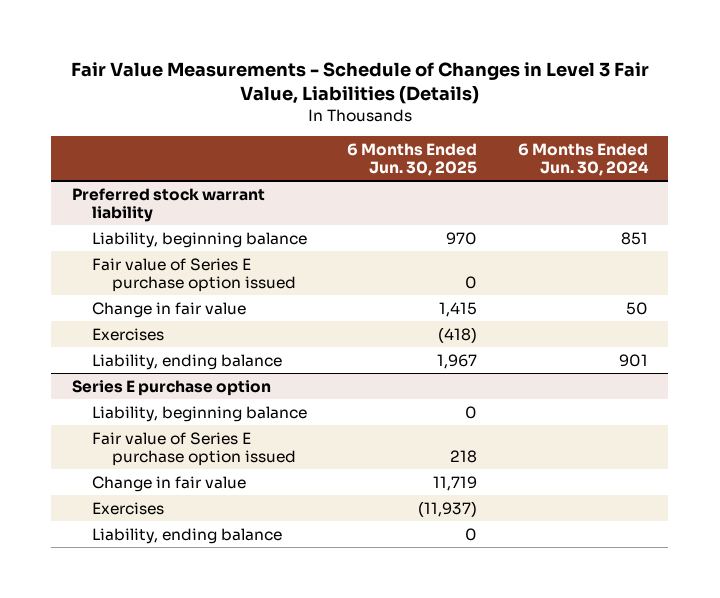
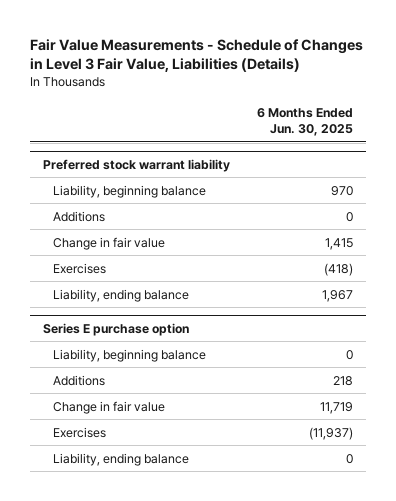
[517,142,649,176] 6 Months Ended Jun. 30, 2024 -> none
[91,257,296,292] Fair value of Series E purchase option issued -> [53,210,106,222] Additions
[91,431,296,466] Fair value of Series E purchase option issued -> [53,374,106,386] Additions

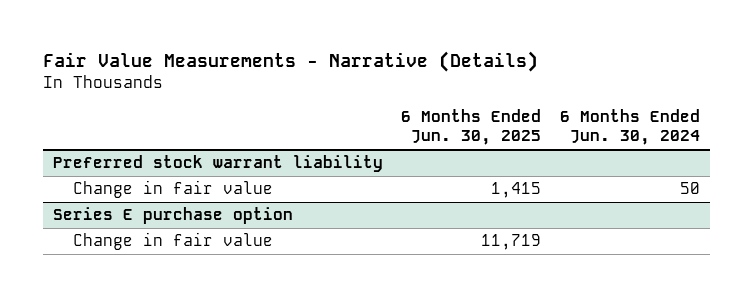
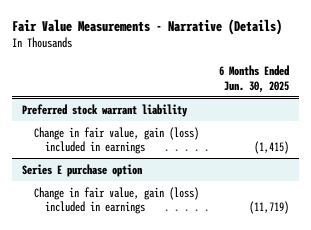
[560,108,701,146] 6 Months Ended Jun. 30, 2024 -> none
[72,180,273,199] Change in fair value -> [33,126,199,155] Change in fair value, gain (loss) included in earnings
[491,182,542,199] 1,415 -> [254,141,290,155] (1,415)
[72,232,273,251] Change in fair value -> [33,186,199,215] Change in fair value, gain (loss) included in earnings
[481,234,542,251] 11,719 -> [249,201,290,215] (11,719)

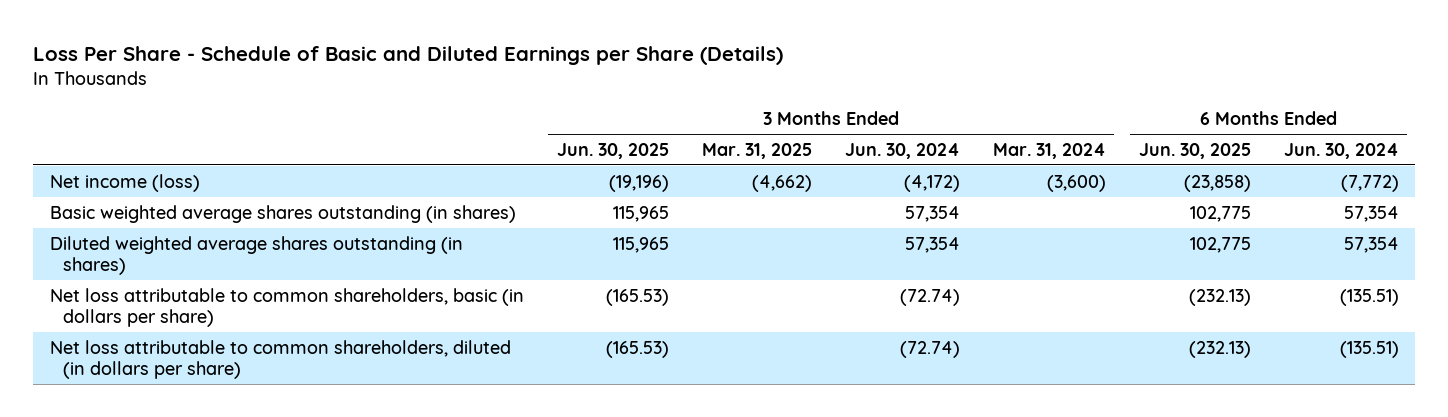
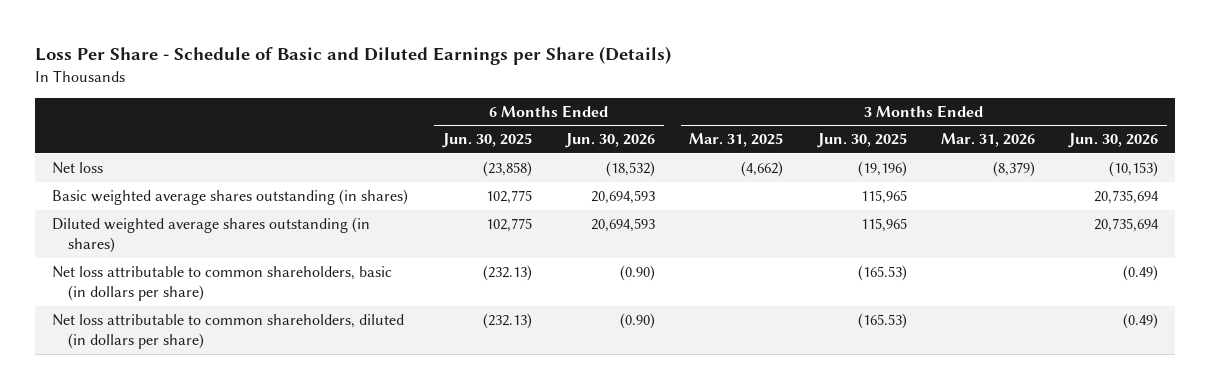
[844,142,960,159] Jun. 30, 2024 -> none
[992,142,1106,159] Mar. 31, 2024 -> none
[1283,142,1399,159] Jun. 30, 2024 -> none
none -> [565,133,656,149] Jun. 30, 2026
none -> [940,133,1035,148] Mar. 31, 2026
none -> [1068,133,1159,149] Jun. 30, 2026
[49,173,200,192] Net income (loss) -> [52,161,104,174] Net loss

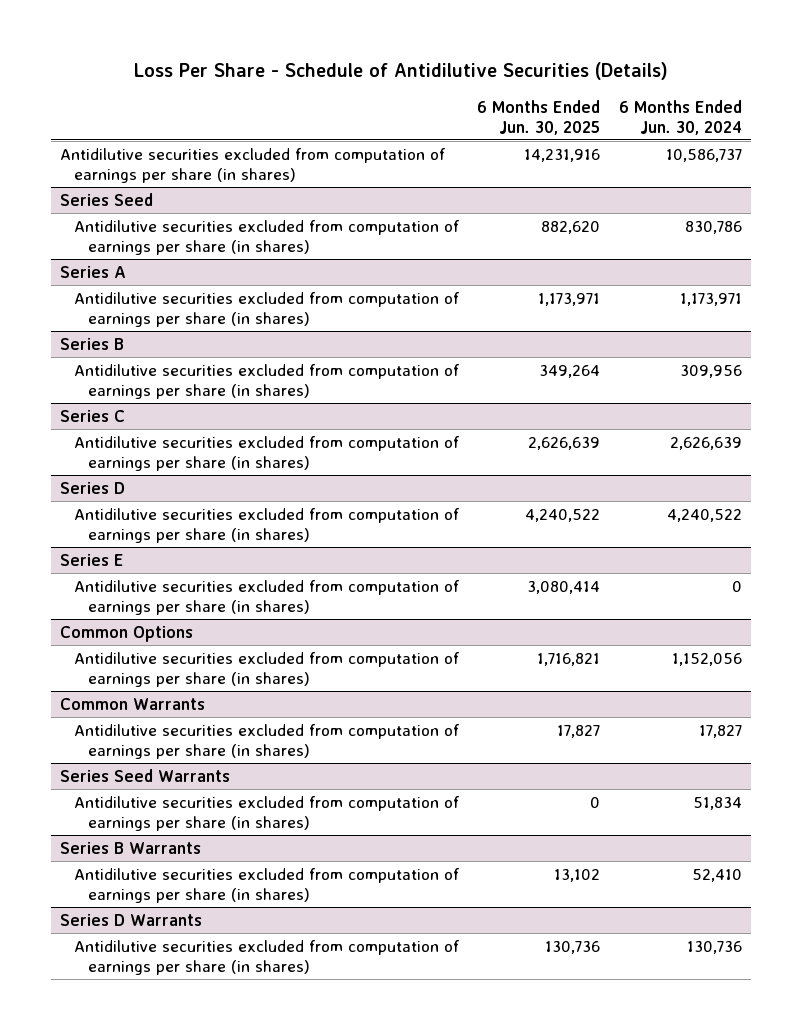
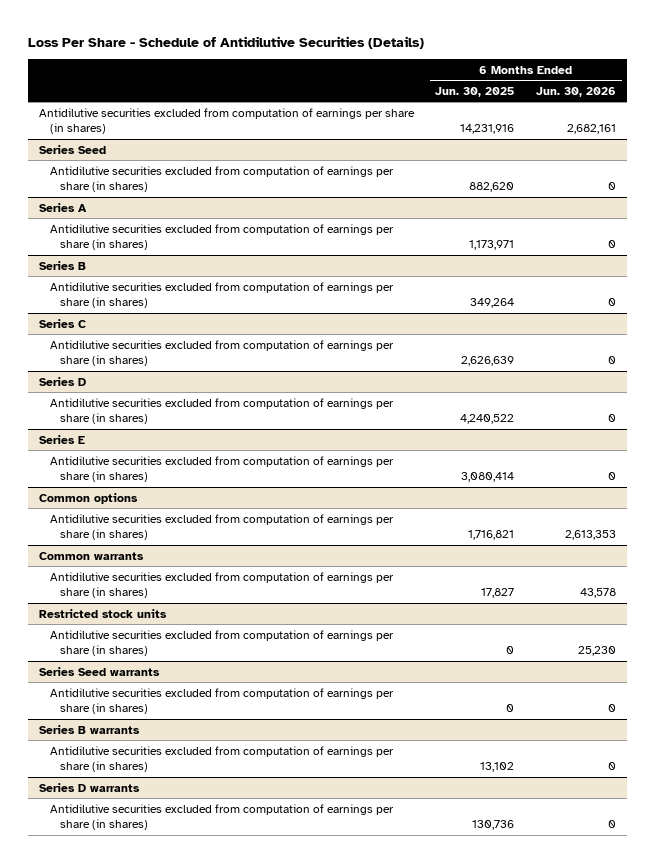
[618,99,742,135] 6 Months Ended Jun. 30, 2024 -> none
none -> [536,86,617,97] Jun. 30, 2026
[59,625,193,642] Common Options -> [38,492,138,504] Common options
[59,697,205,710] Common Warrants -> [38,551,144,560] Common warrants
[59,768,230,782] Series Seed Warrants -> none
none -> [38,608,167,618] Restricted stock units
none -> [38,666,160,676] Series Seed warrants
none -> [49,687,394,715] Antidilutive securities excluded from computation of earnings per share (in shares)
[59,841,201,854] Series B Warrants -> [38,724,140,734] Series B warrants
[59,913,202,926] Series D Warrants -> [38,782,140,792] Series D warrants

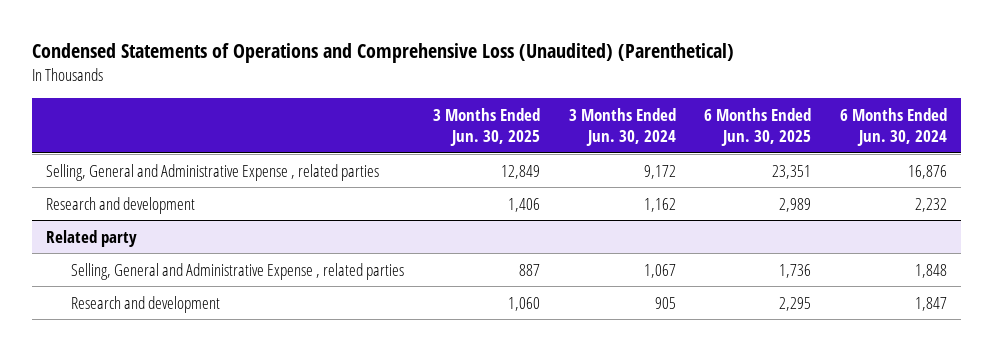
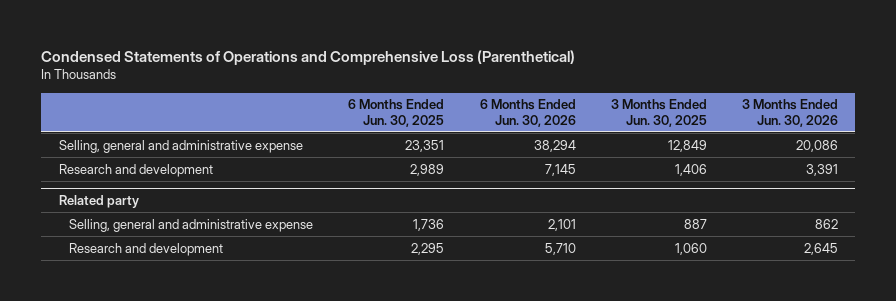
[31,43,734,64] Condensed Statements of Operations and Comprehensive Loss (Unaudited) (Parenthetical) -> [41,49,576,65] Condensed Statements of Operations and Comprehensive Loss (Parenthetical)
[568,107,676,147] 3 Months Ended Jun. 30, 2024 -> none
[840,107,948,147] 6 Months Ended Jun. 30, 2024 -> none
none -> [479,99,576,127] 6 Months Ended Jun. 30, 2026
none -> [741,99,838,127] 3 Months Ended Jun. 30, 2026
[46,163,380,181] Selling, General and Administrative Expense , related parties -> [58,139,303,153] Selling, general and administrative expense
[71,262,405,280] Selling, General and Administrative Expense , related parties -> [69,218,314,232] Selling, general and administrative expense

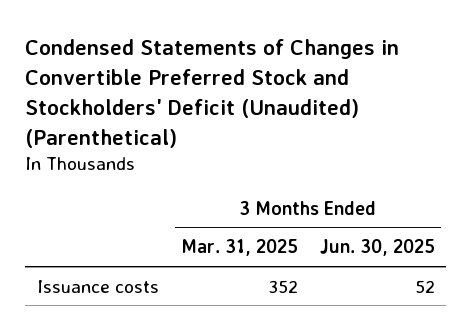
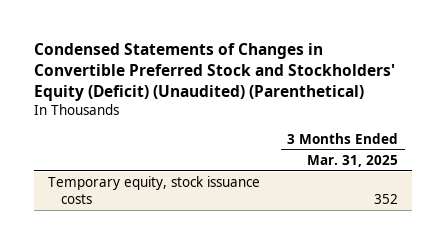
[25,39,400,148] Condensed Statements of Changes in Convertible Preferred Stock and Stockholders' Deficit (Unaudited) (Parenthetical) -> [33,42,395,102] Condensed Statements of Changes in Convertible Preferred Stock and Stockholders' Equity (Deficit) (Unaudited) (Parenthetical)
[320,239,436,257] Jun. 30, 2025 -> none
[36,279,159,293] Issuance costs -> [47,176,260,205] Temporary equity, stock issuance costs

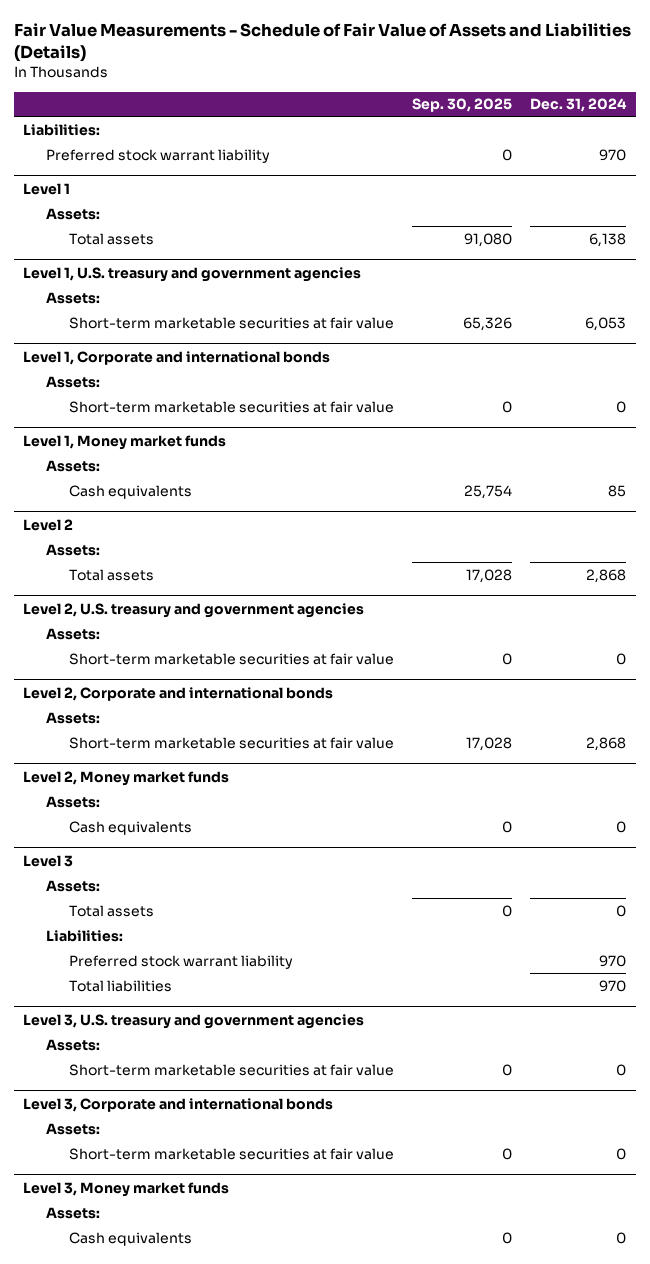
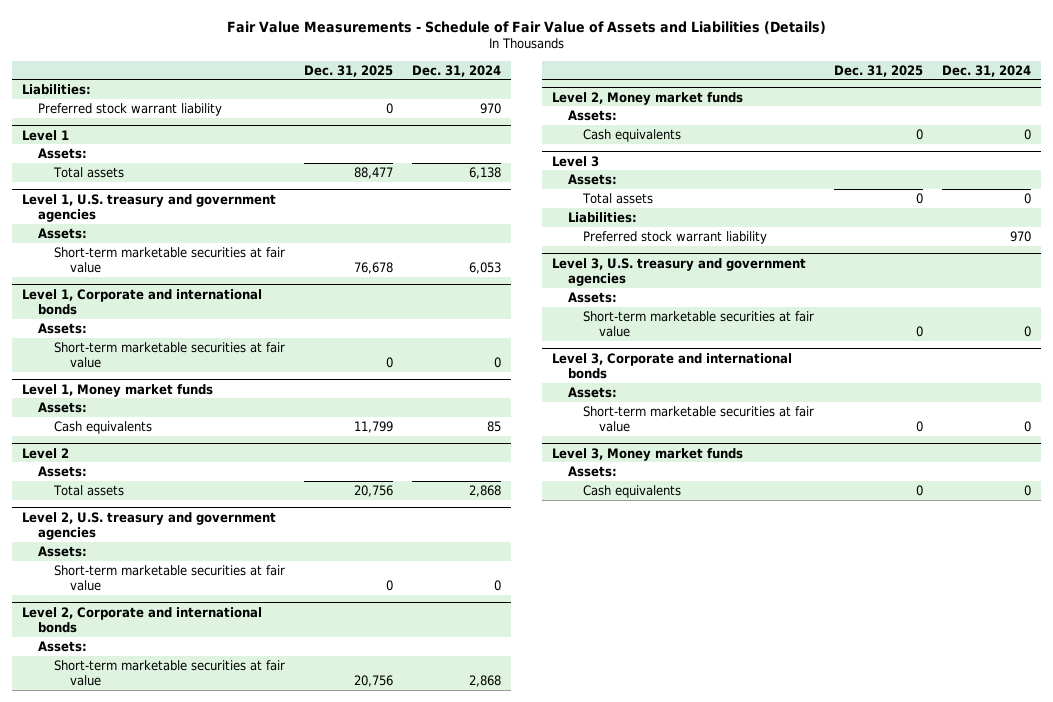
[411,98,512,113] Sep. 30, 2025 -> none
none -> [304,64,394,77] Dec. 31, 2025
[68,979,172,992] Total liabilities -> none

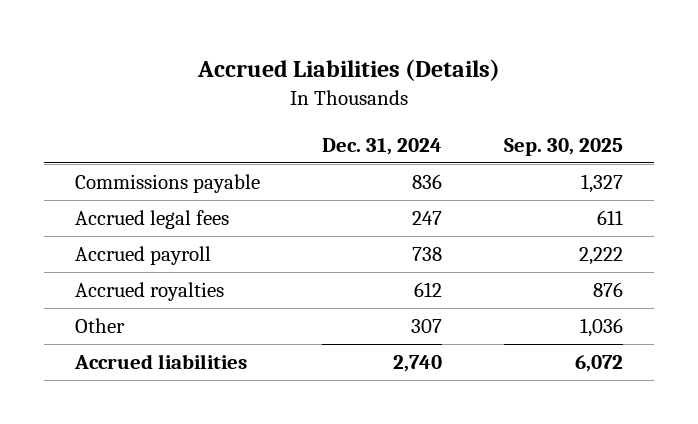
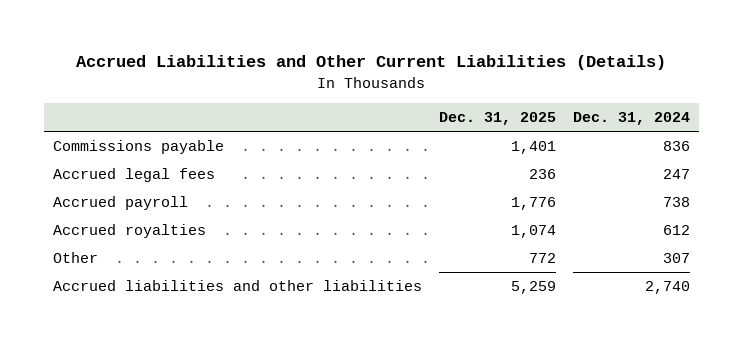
[196,58,500,81] Accrued Liabilities (Details) -> [76,55,667,71] Accrued Liabilities and Other Current Liabilities (Details)
[503,137,623,156] Sep. 30, 2025 -> none
none -> [438,111,556,125] Dec. 31, 2025
[74,354,248,370] Accrued liabilities -> [52,280,422,292] Accrued liabilities and other liabilities

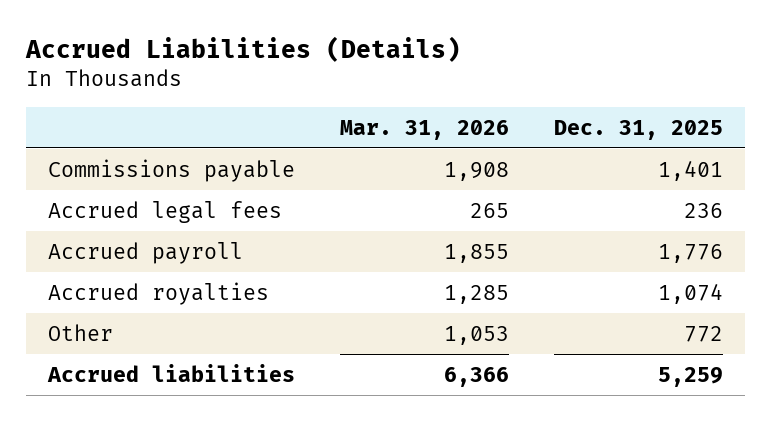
[76,55,667,71] Accrued Liabilities and Other Current Liabilities (Details) -> [24,36,461,63] Accrued Liabilities (Details)
[573,111,691,125] Dec. 31, 2024 -> none
none -> [340,119,510,140] Mar. 31, 2026
[52,280,422,292] Accrued liabilities and other liabilities -> [47,363,296,382] Accrued liabilities

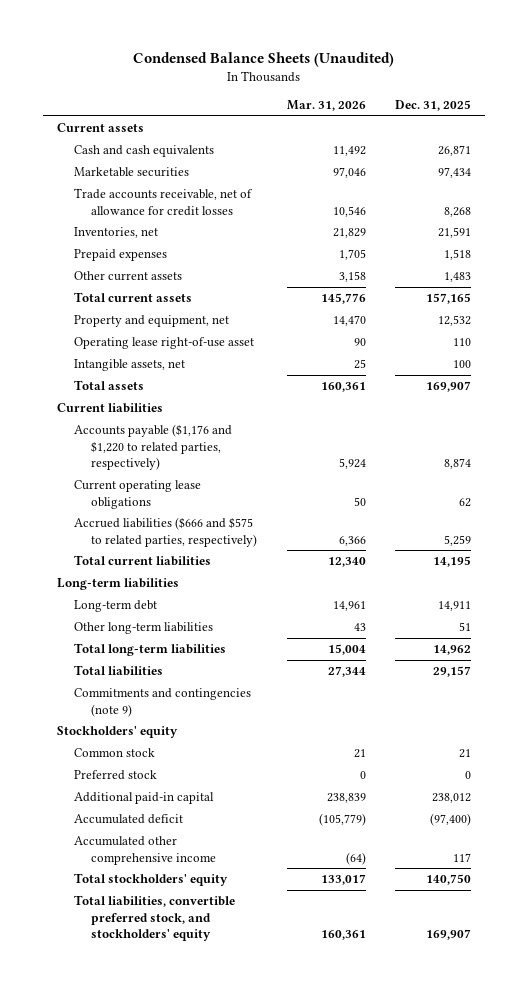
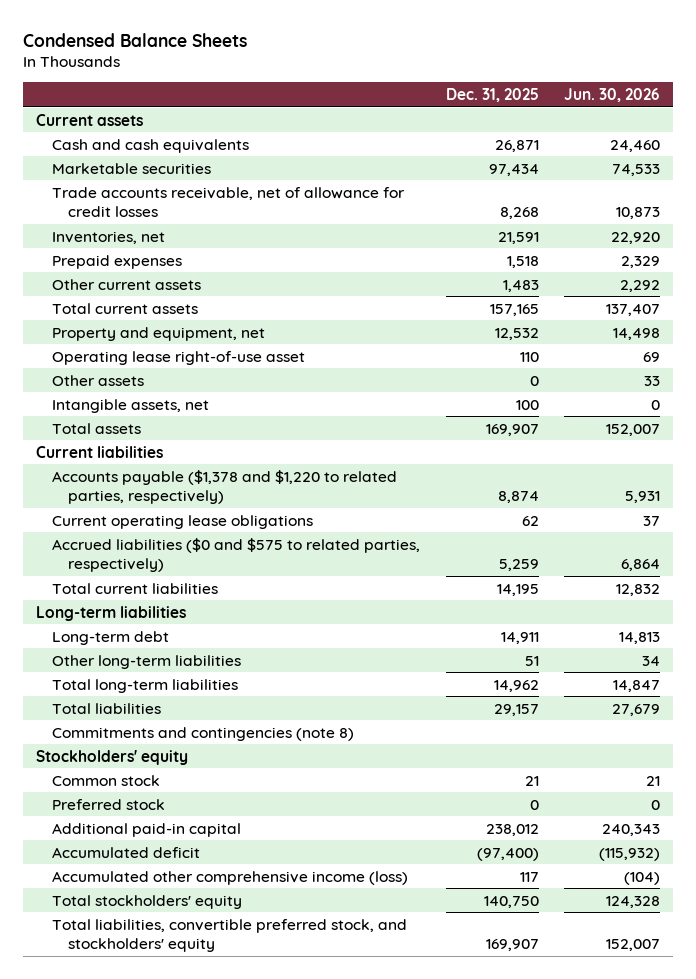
[133,52,395,68] Condensed Balance Sheets (Unaudited) -> [22,32,247,47] Condensed Balance Sheets
[286,100,366,112] Mar. 31, 2026 -> none
none -> [564,88,661,103] Jun. 30, 2026
none -> [51,374,144,386] Other assets
[74,424,233,471] Accounts payable ($1,176 and $1,220 to related parties, respectively) -> [51,469,397,505] Accounts payable ($1,378 and $1,220 to related parties, respectively)
[74,517,258,547] Accrued liabilities ($666 and $575 to related parties, respectively) -> [51,537,420,573] Accrued liabilities ($0 and $575 to related parties, respectively)
[74,688,252,717] Commitments and contingencies (note 9) -> [51,726,354,741] Commitments and contingencies (note 8)
[74,836,217,865] Accumulated other comprehensive income -> [51,870,408,885] Accumulated other comprehensive income (loss)

